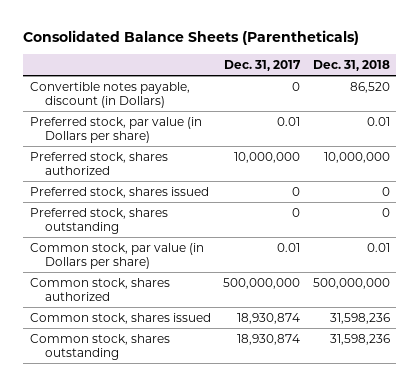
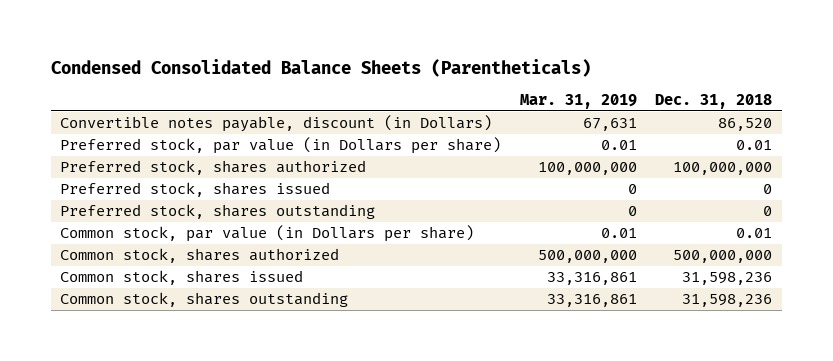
[23,29,360,45] Consolidated Balance Sheets (Parentheticals) -> [51,59,592,78] Condensed Consolidated Balance Sheets (Parentheticals)
[224,59,302,71] Dec. 31, 2017 -> none
none -> [519,94,637,110] Mar. 31, 2019
[323,151,390,163] 10,000,000 -> [673,162,773,176] 100,000,000

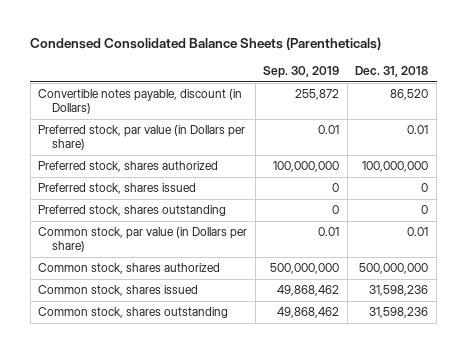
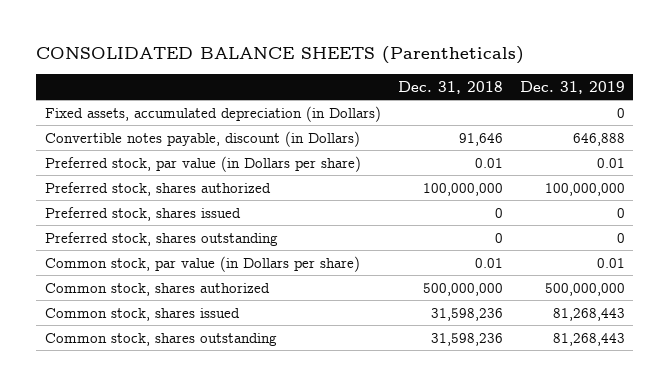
[30,37,382,51] Condensed Consolidated Balance Sheets (Parentheticals) -> [36,46,525,65] CONSOLIDATED BALANCE SHEETS (Parentheticals)
[263,66,340,79] Sep. 30, 2019 -> none
none -> [519,80,625,94] Dec. 31, 2019
none -> [44,105,381,122] Fixed assets, accumulated depreciation (in Dollars)
[390,89,429,101] 86,520 -> [458,132,503,146] 91,646

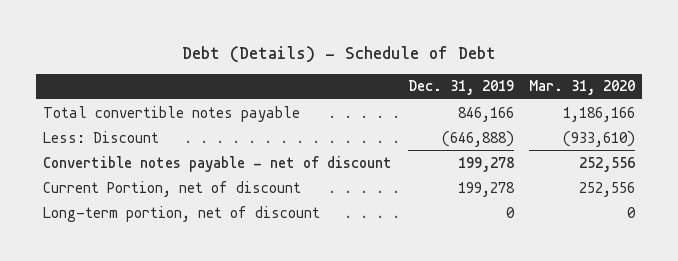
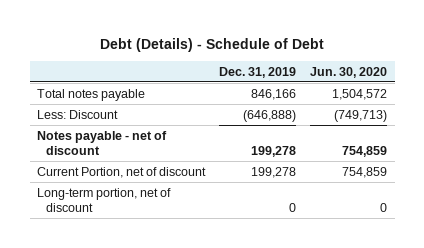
[528,80,635,96] Mar. 31, 2020 -> none
none -> [310,66,388,78] Jun. 30, 2020
[43,105,301,122] Total convertible notes payable -> [36,88,145,101] Total notes payable
[43,155,393,172] Convertible notes payable - net of discount -> [36,130,167,156] Notes payable - net of discount

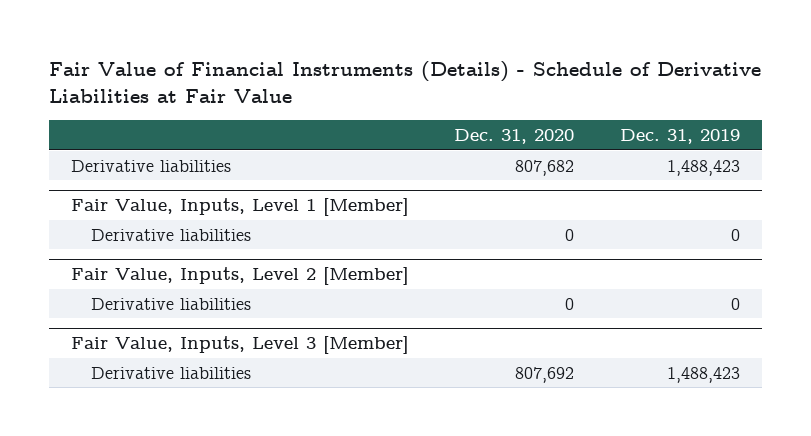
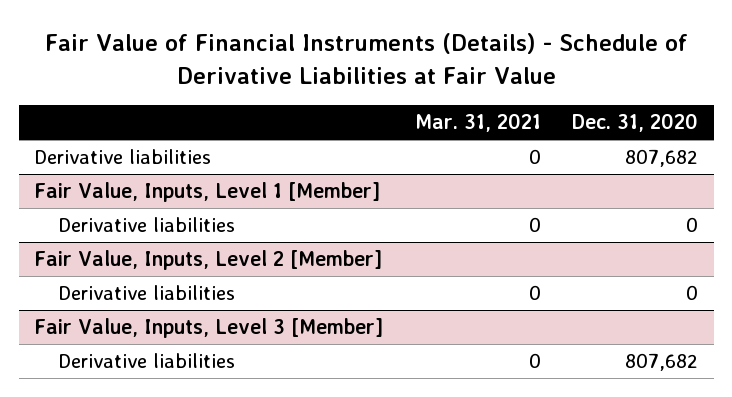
[619,129,740,145] Dec. 31, 2019 -> none
none -> [414,113,541,133] Mar. 31, 2021
[515,366,575,383] 807,692 -> [624,353,698,372] 807,682

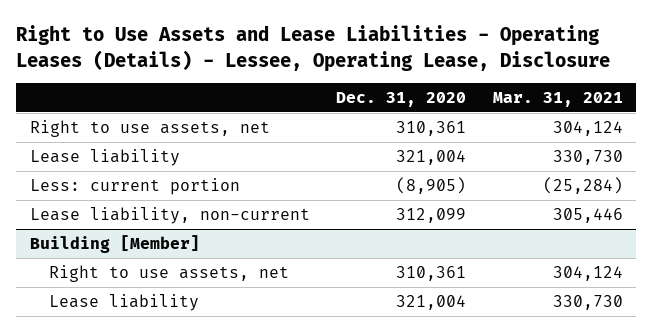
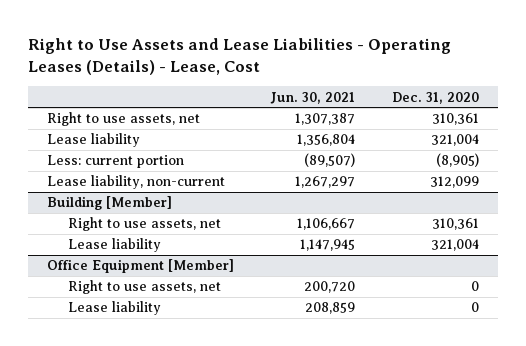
[16,25,611,72] Right to Use Assets and Lease Liabilities - Operating Leases (Details) - Lessee, Operating Lease, Disclosure -> [28,38,452,76] Right to Use Assets and Lease Liabilities - Operating Leases (Details) - Lease, Cost
[493,91,624,107] Mar. 31, 2021 -> none
none -> [270,91,356,104] Jun. 30, 2021
none -> [46,259,234,274] Office Equipment [Member]
none -> [67,280,221,295] Right to use assets, net
none -> [67,301,161,316] Lease liability

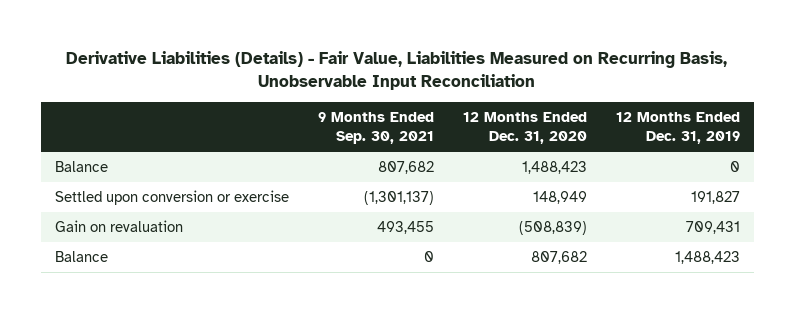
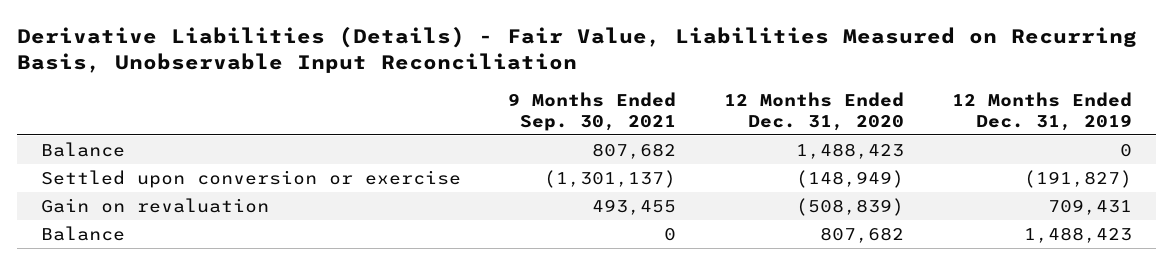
[532,191,587,205] 148,949 -> [796,169,905,188] (148,949)
[690,191,740,205] 191,827 -> [1023,169,1132,188] (191,827)

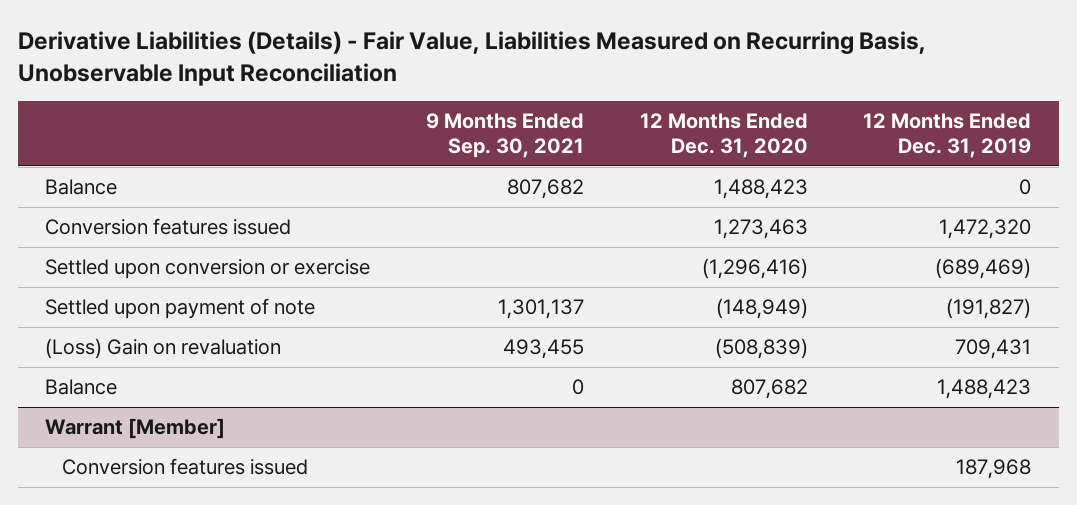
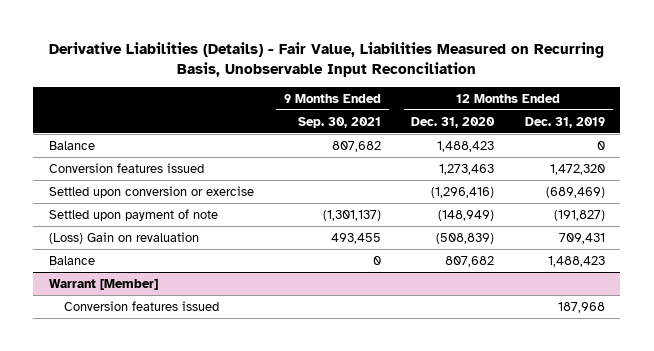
[498,299,585,320] 1,301,137 -> [323,209,382,221] (1,301,137)

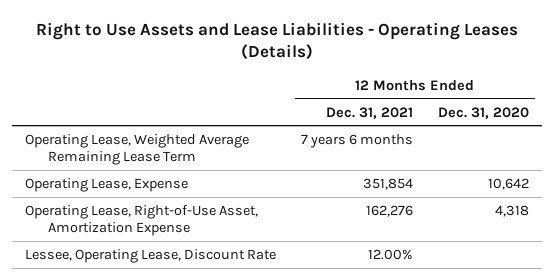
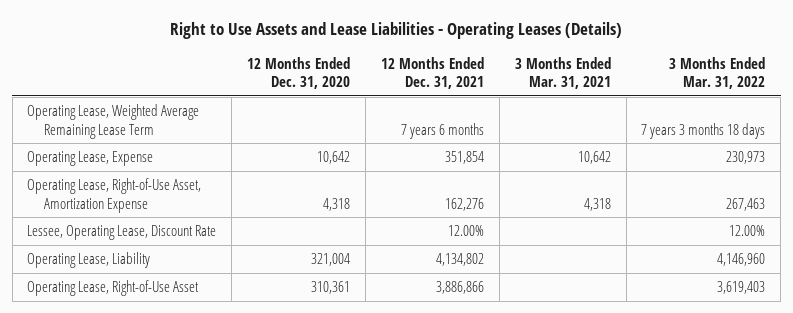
none -> [514,56,611,90] 3 Months Ended Mar. 31, 2021
none -> [669,56,766,90] 3 Months Ended Mar. 31, 2022
none -> [27,251,151,268] Operating Lease, Liability
none -> [27,279,200,296] Operating Lease, Right-of-Use Asset

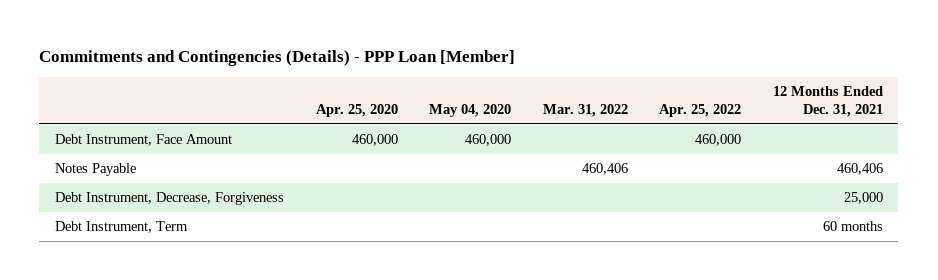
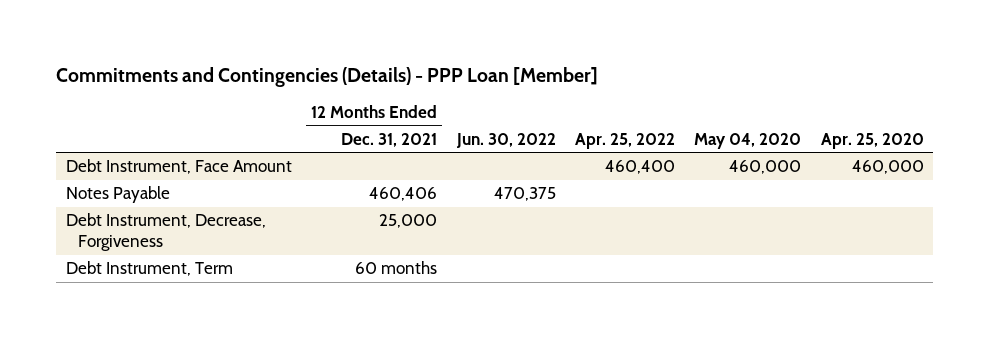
[542,103,628,117] Mar. 31, 2022 -> none
none -> [455,132,556,148] Jun. 30, 2022
[695,134,742,147] 460,000 -> [604,160,675,175] 460,400

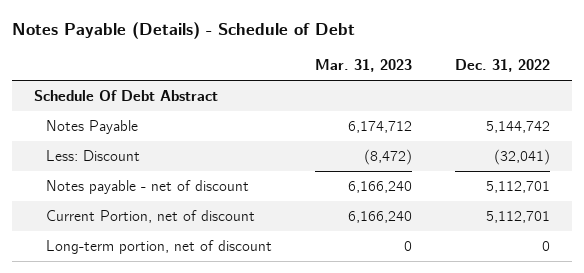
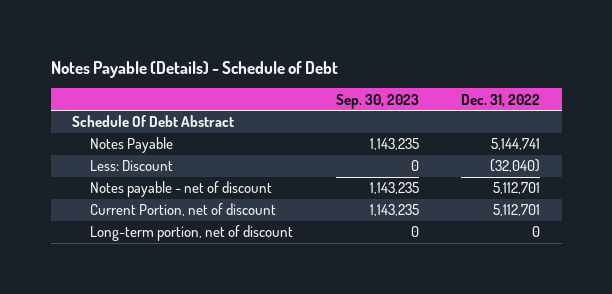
[315,58,413,72] Mar. 31, 2023 -> none
none -> [335,93,419,109] Sep. 30, 2023
[486,121,551,134] 5,144,742 -> [491,138,541,151] 5,144,741
[494,149,551,166] (32,041) -> [490,159,541,173] (32,040)

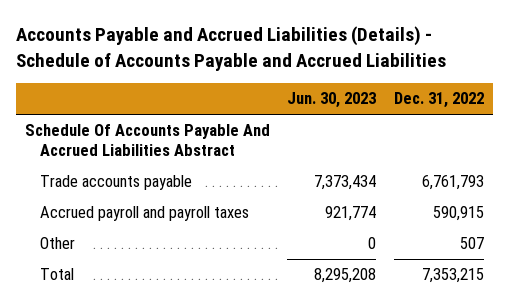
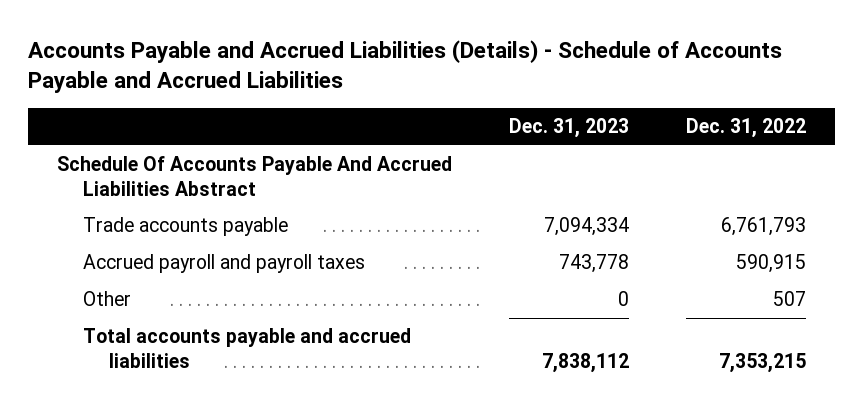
[287,92,377,109] Jun. 30, 2023 -> none
none -> [508,118,629,139] Dec. 31, 2023
[40,268,75,281] Total -> [82,328,411,368] Total accounts payable and accrued liabilities

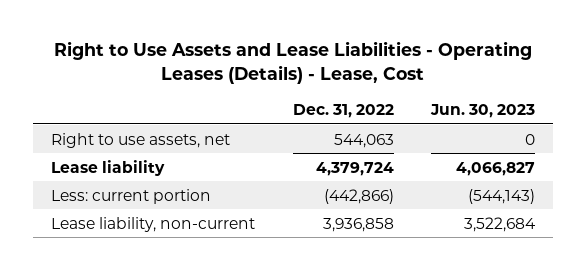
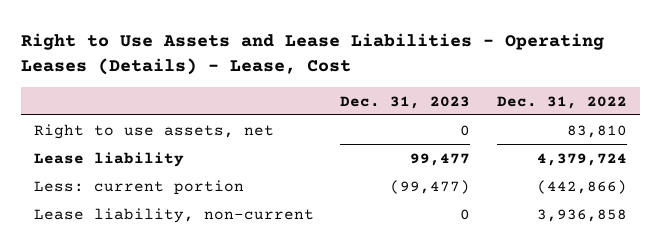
[429,103,535,118] Jun. 30, 2023 -> none
none -> [340,95,471,109] Dec. 31, 2023
[333,133,394,148] 544,063 -> [566,124,627,138] 83,810

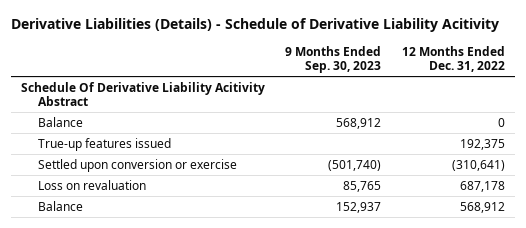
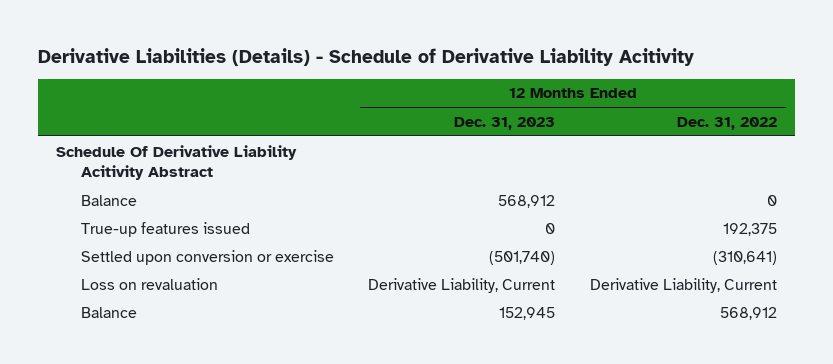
[285,46,382,74] 9 Months Ended Sep. 30, 2023 -> none
none -> [454,116,556,130] Dec. 31, 2023
[459,180,505,192] 687,178 -> [590,277,778,293] Derivative Liability, Current

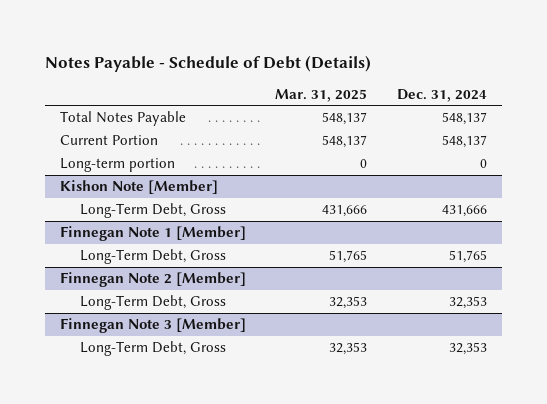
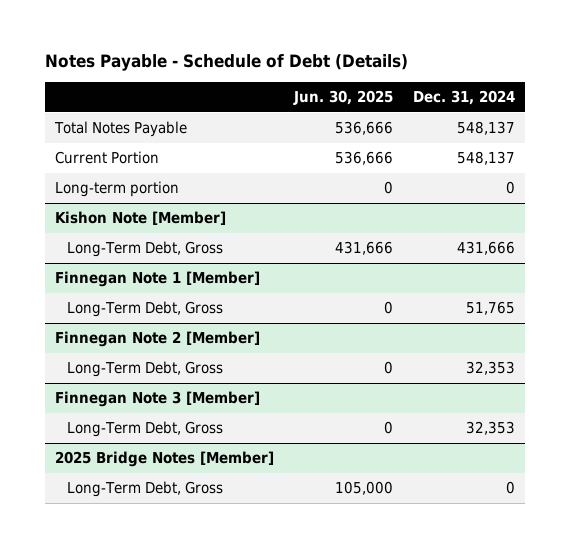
[275,88,368,102] Mar. 31, 2025 -> none
none -> [292,90,393,106] Jun. 30, 2025
none -> [54,451,274,468] 2025 Bridge Notes [Member]
none -> [67,481,224,498] Long-Term Debt, Gross

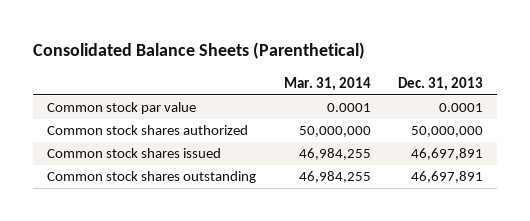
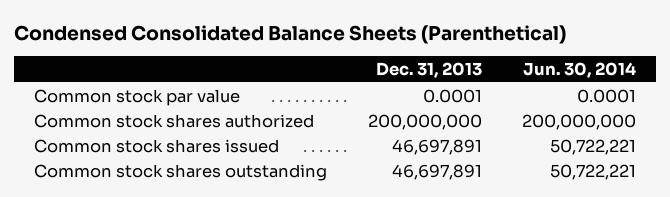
[32,42,365,60] Consolidated Balance Sheets (Parenthetical) -> [14,24,567,44] Condensed Consolidated Balance Sheets (Parenthetical)
[283,77,371,92] Mar. 31, 2014 -> none
none -> [523,62,637,79] Jun. 30, 2014
[411,126,484,138] 50,000,000 -> [367,113,482,130] 200,000,000

